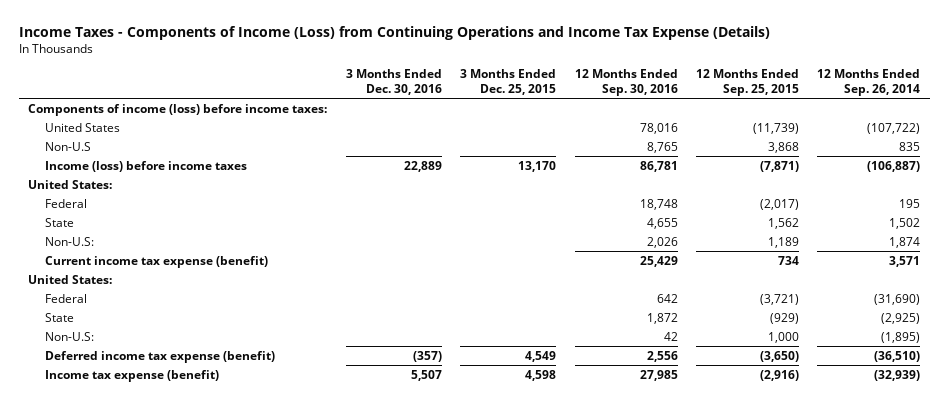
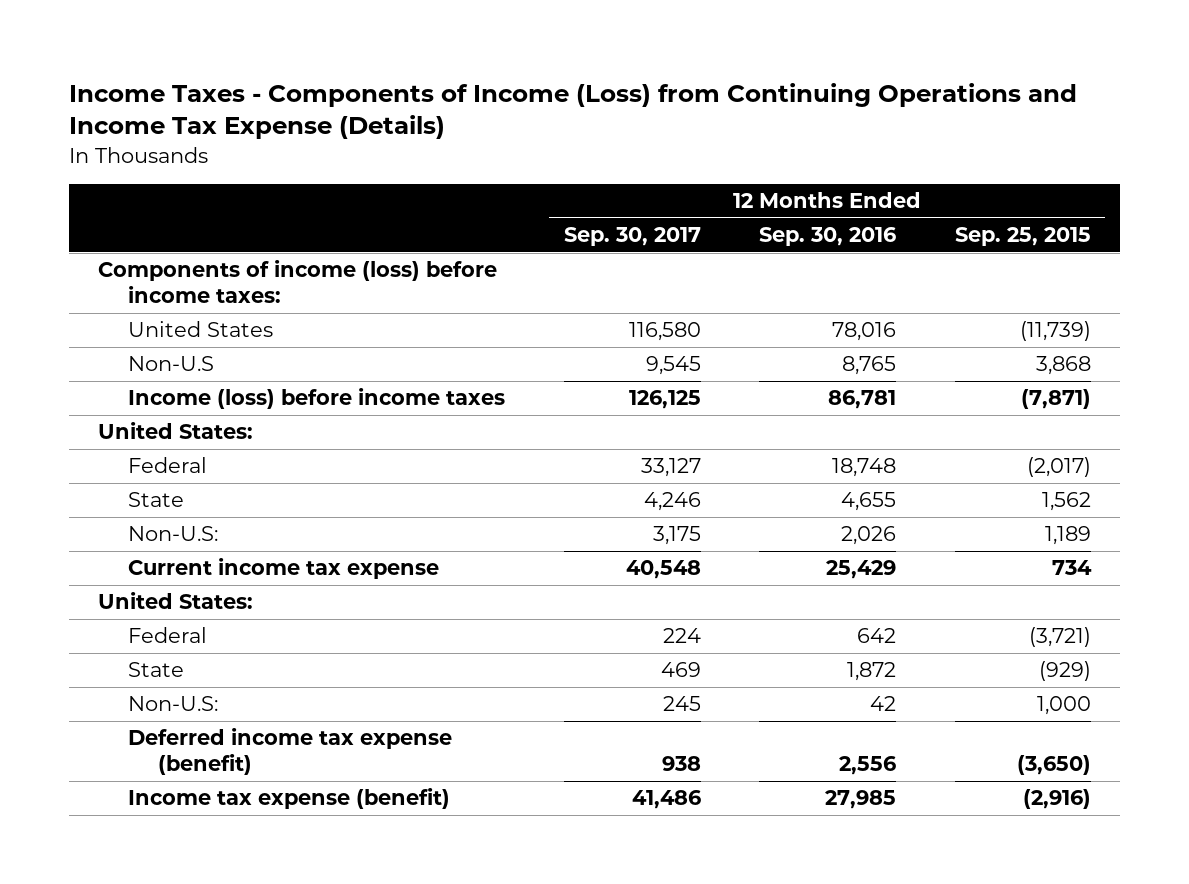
[345,69,442,95] 3 Months Ended Dec. 30, 2016 -> none
[460,69,557,95] 3 Months Ended Dec. 25, 2015 -> none
[817,69,921,96] 12 Months Ended Sep. 26, 2014 -> none
none -> [563,227,701,247] Sep. 30, 2017
[45,255,269,268] Current income tax expense (benefit) -> [128,558,440,580] Current income tax expense

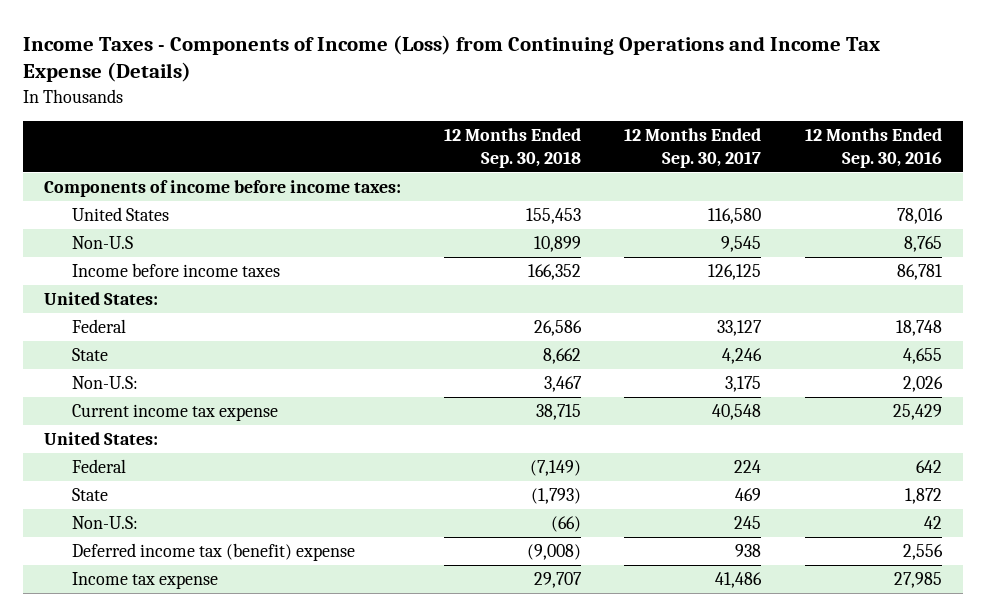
[954,227,1091,247] Sep. 25, 2015 -> none
none -> [444,127,582,168] 12 Months Ended Sep. 30, 2018
[97,260,497,304] Components of income (loss) before income taxes: -> [44,180,402,198] Components of income before income taxes:
[128,388,506,410] Income (loss) before income taxes -> [72,263,281,278] Income before income taxes
[128,728,453,776] Deferred income tax expense (benefit) -> [72,543,356,562] Deferred income tax (benefit) expense
[128,788,451,810] Income tax expense (benefit) -> [72,572,219,590] Income tax expense

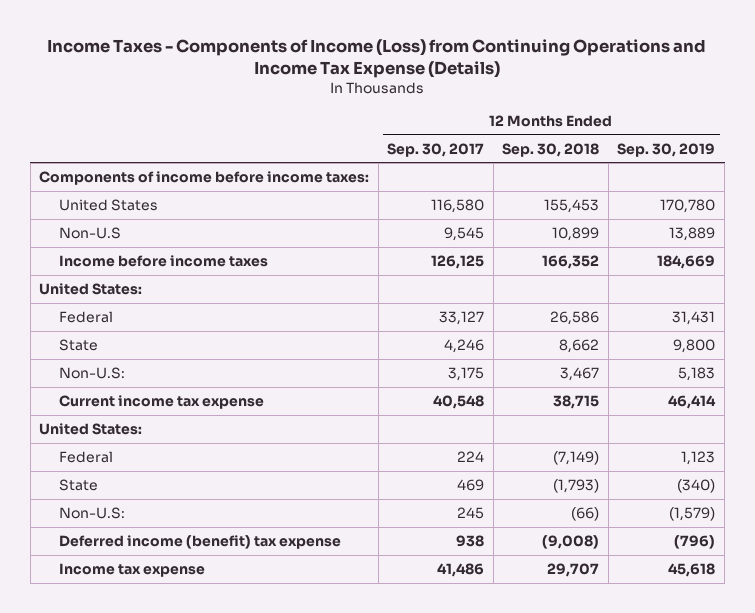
[804,127,942,168] 12 Months Ended Sep. 30, 2016 -> none
none -> [617,142,716,157] Sep. 30, 2019
[72,543,356,562] Deferred income tax (benefit) expense -> [59,534,342,549] Deferred income (benefit) tax expense

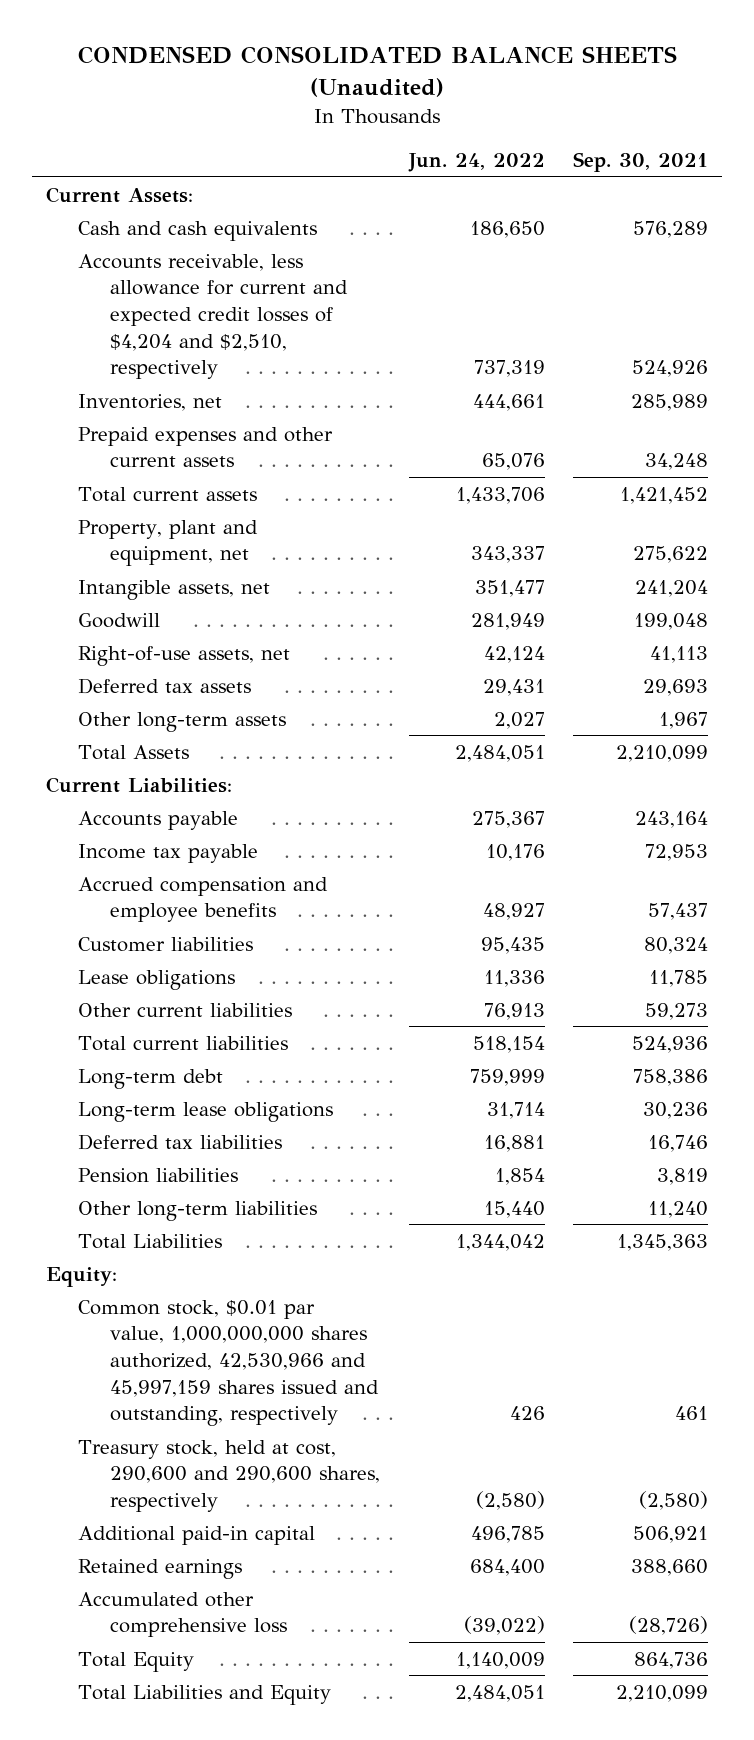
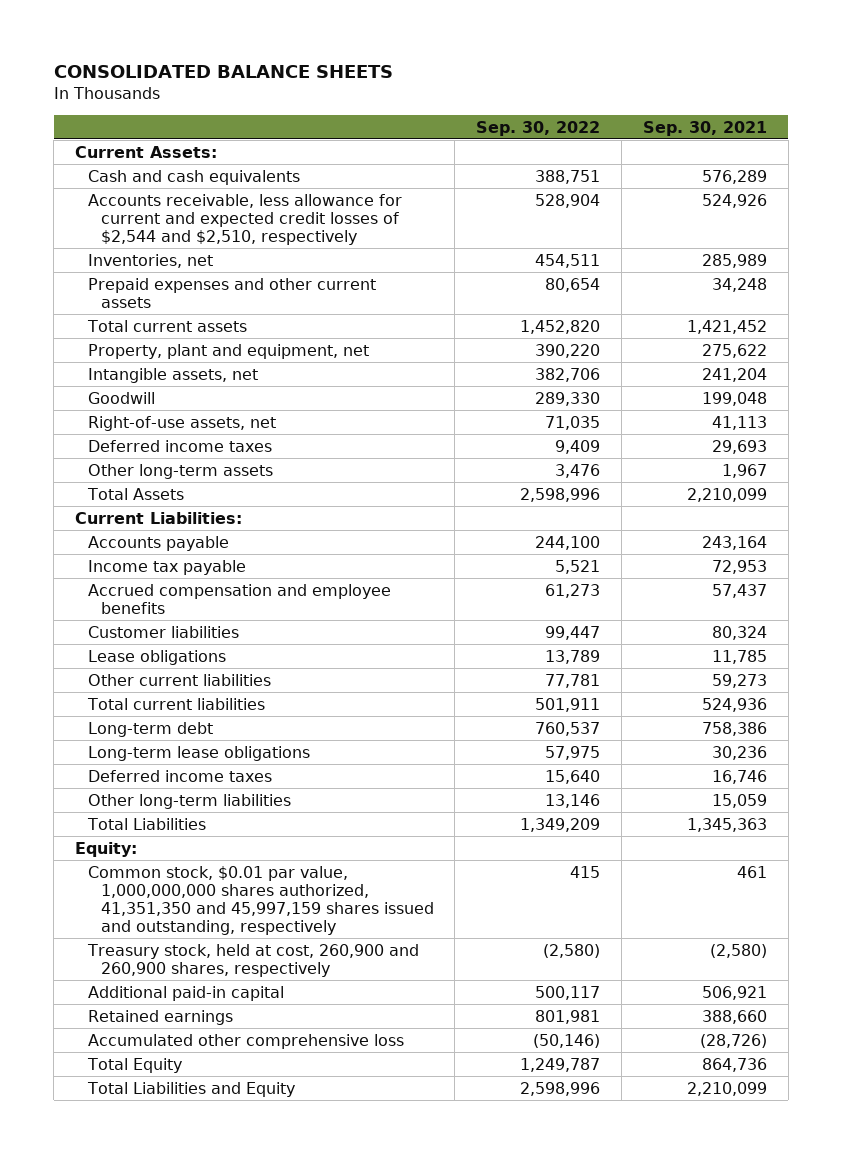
[77,46,677,98] CONDENSED CONSOLIDATED BALANCE SHEETS (Unaudited) -> [53,65,393,79] CONSOLIDATED BALANCE SHEETS
[407,153,545,173] Jun. 24, 2022 -> none
none -> [476,120,601,136] Sep. 30, 2022
[78,253,349,380] Accounts receivable, less allowance for current and expected credit losses of $4,204 and $2,510, respectively -> [87,193,402,245] Accounts receivable, less allowance for current and expected credit losses of $2,544 and $2,510, respectively
[78,677,252,694] Deferred tax assets -> [87,439,272,452] Deferred income taxes
[78,1167,239,1183] Pension liabilities -> none
[78,1133,283,1150] Deferred tax liabilities -> [87,769,272,782] Deferred income taxes
[647,1200,708,1218] 11,240 -> [711,793,767,808] 15,059
[78,1299,380,1427] Common stock, $0.01 par value, 1,000,000,000 shares authorized, 42,530,966 and 45,997,159 shares issued and outstanding, respectively -> [87,865,434,936] Common stock, $0.01 par value, 1,000,000,000 shares authorized, 41,351,350 and 45,997,159 shares issued and outstanding, respectively
[78,1439,381,1512] Treasury stock, held at cost, 290,600 and 290,600 shares, respectively -> [86,943,419,977] Treasury stock, held at cost, 260,900 and 260,900 shares, respectively

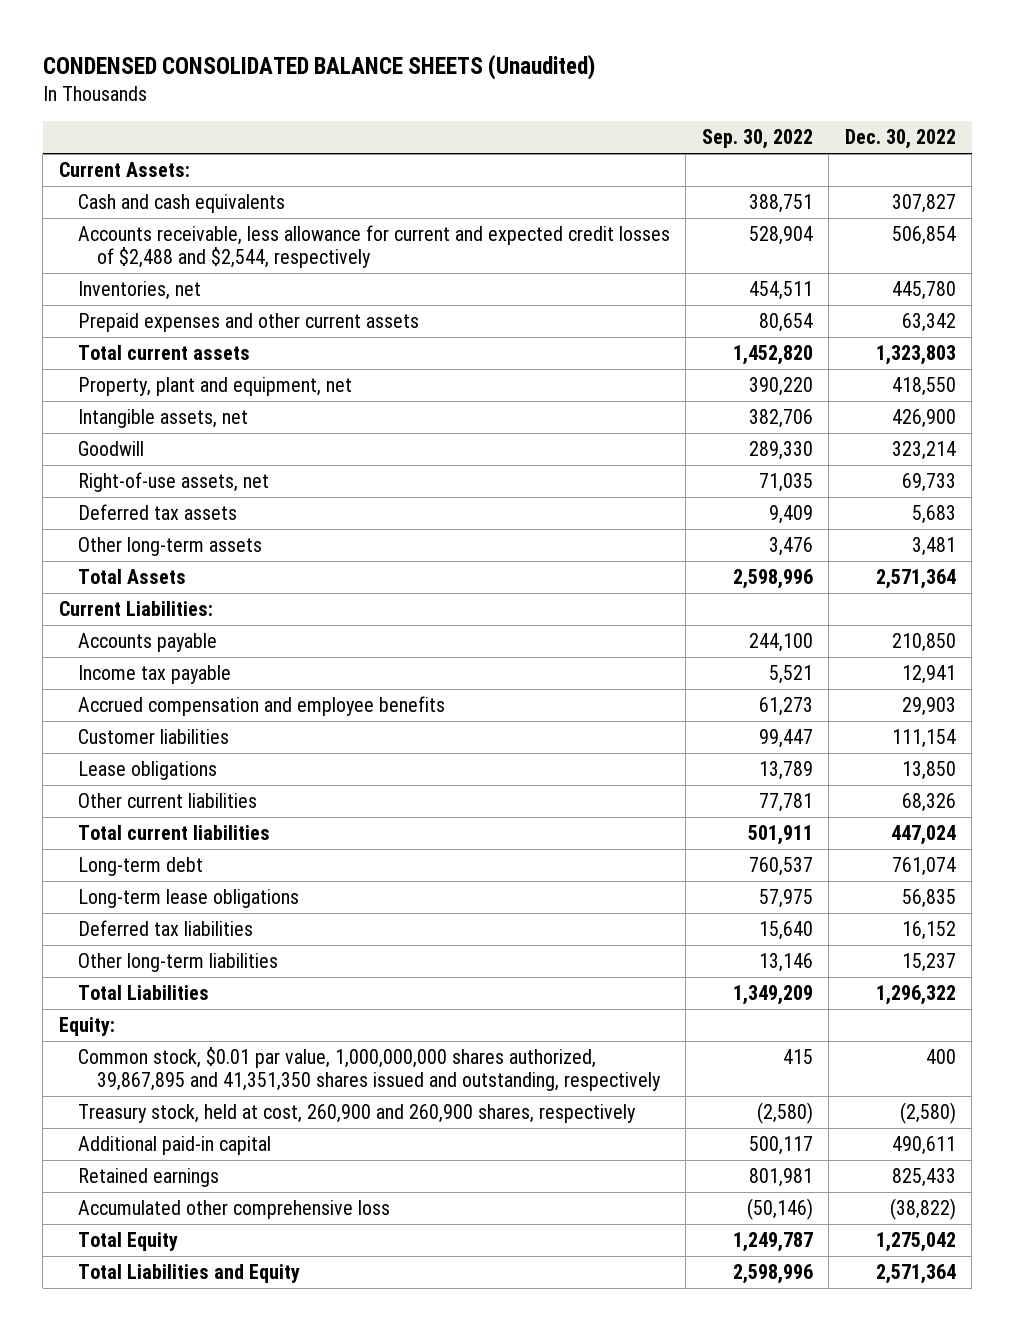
[53,65,393,79] CONSOLIDATED BALANCE SHEETS -> [42,54,595,81] CONDENSED CONSOLIDATED BALANCE SHEETS (Unaudited)
[642,120,767,136] Sep. 30, 2021 -> none
none -> [844,129,956,150] Dec. 30, 2022
[87,193,402,245] Accounts receivable, less allowance for current and expected credit losses of $2,544 and $2,510, respectively -> [77,224,670,269] Accounts receivable, less allowance for current and expected credit losses of $2,488 and $2,544, respectively
[87,439,272,452] Deferred income taxes -> [77,503,237,520] Deferred tax assets
[87,769,272,782] Deferred income taxes -> [77,919,253,936] Deferred tax liabilities
[87,865,434,936] Common stock, $0.01 par value, 1,000,000,000 shares authorized, 41,351,350 and 45,997,159 shares issued and outstanding, respectively -> [77,1046,661,1092] Common stock, $0.01 par value, 1,000,000,000 shares authorized, 39,867,895 and 41,351,350 shares issued and outstanding, respectively

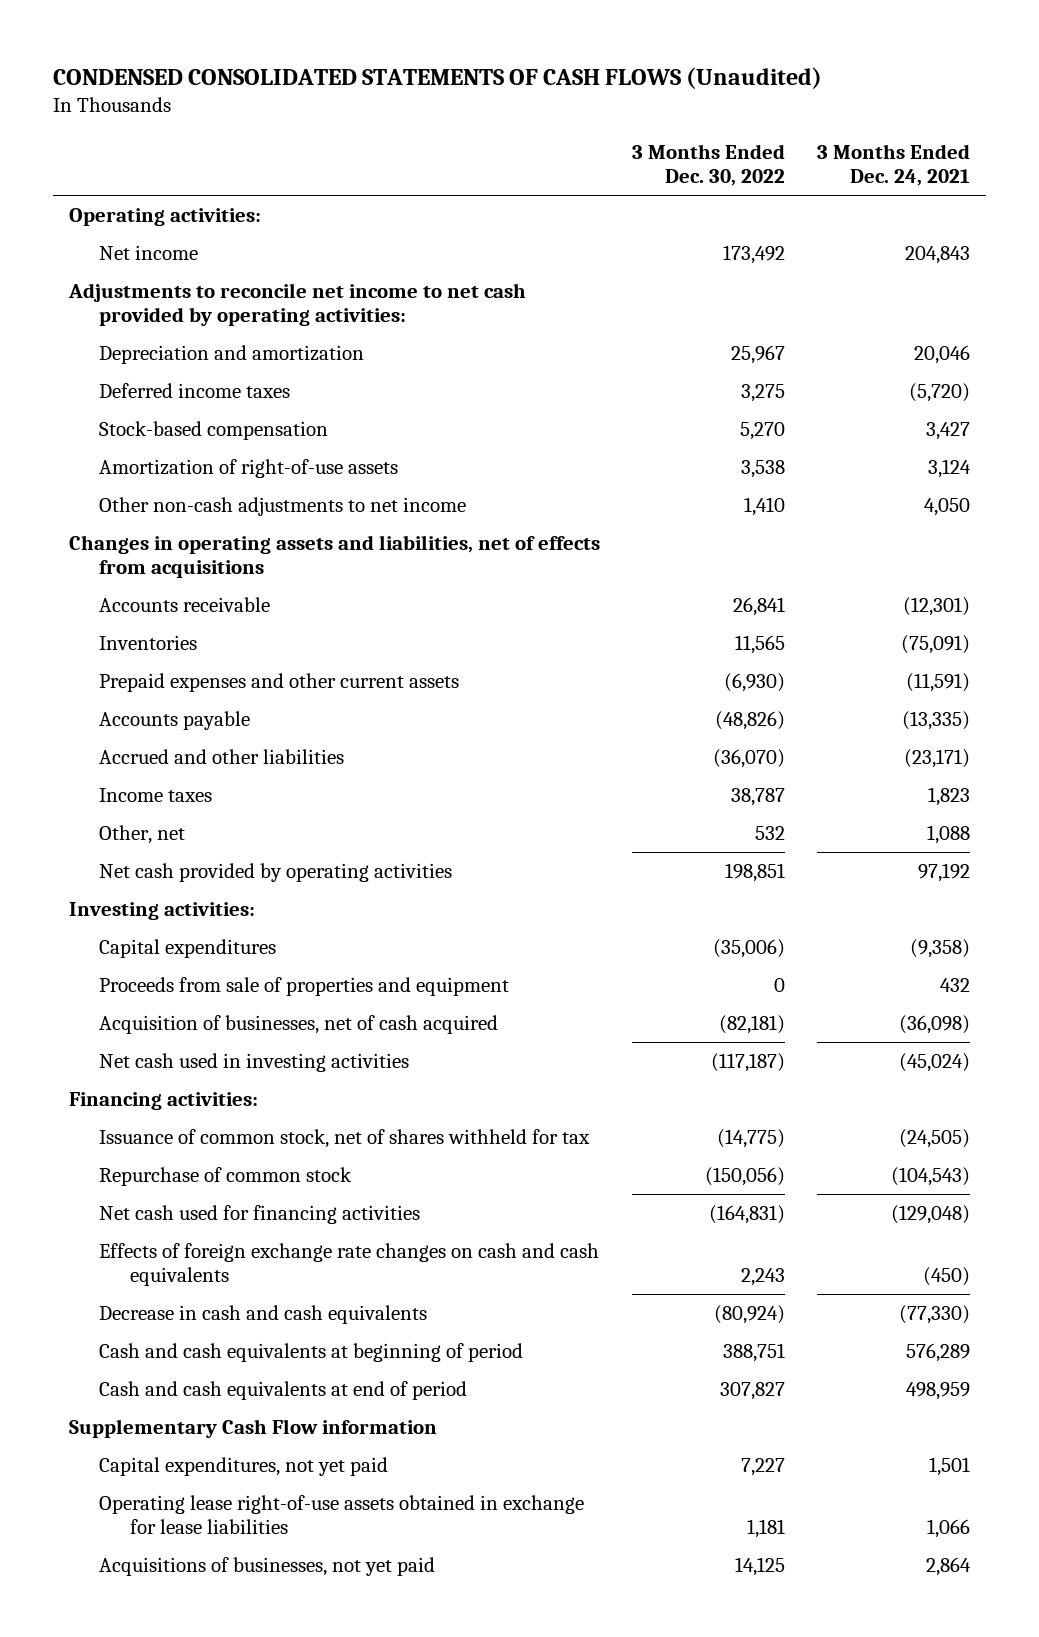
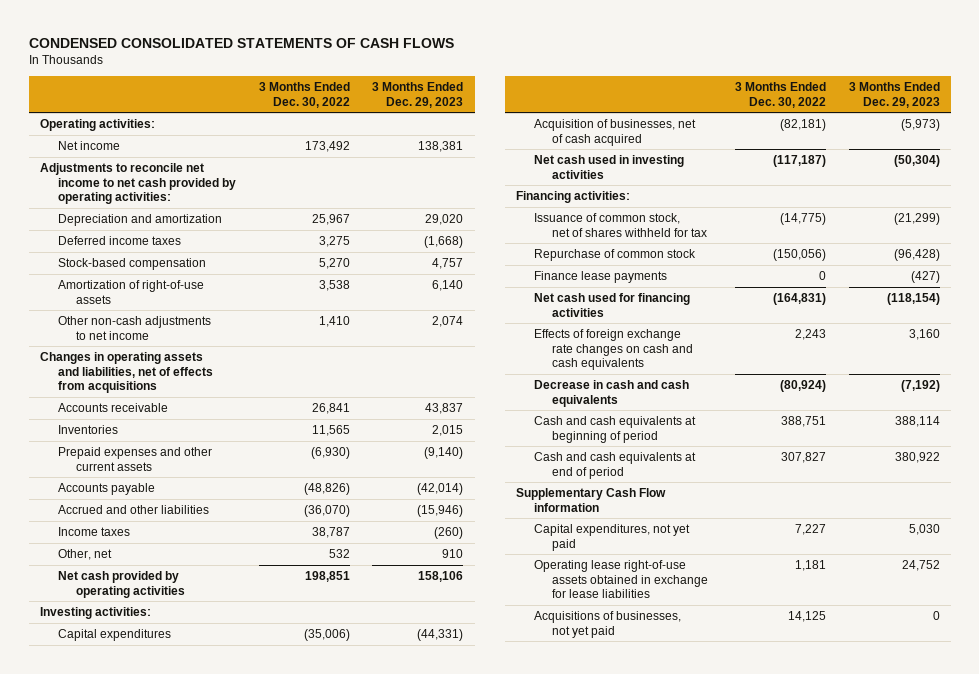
[53,66,823,89] CONDENSED CONSOLIDATED STATEMENTS OF CASH FLOWS (Unaudited) -> [28,37,454,48] CONDENSED CONSOLIDATED STATEMENTS OF CASH FLOWS
[816,143,970,186] 3 Months Ended Dec. 24, 2021 -> none
none -> [372,82,464,108] 3 Months Ended Dec. 29, 2023
[99,977,510,997] Proceeds from sale of properties and equipment -> none
none -> [534,271,668,284] Finance lease payments

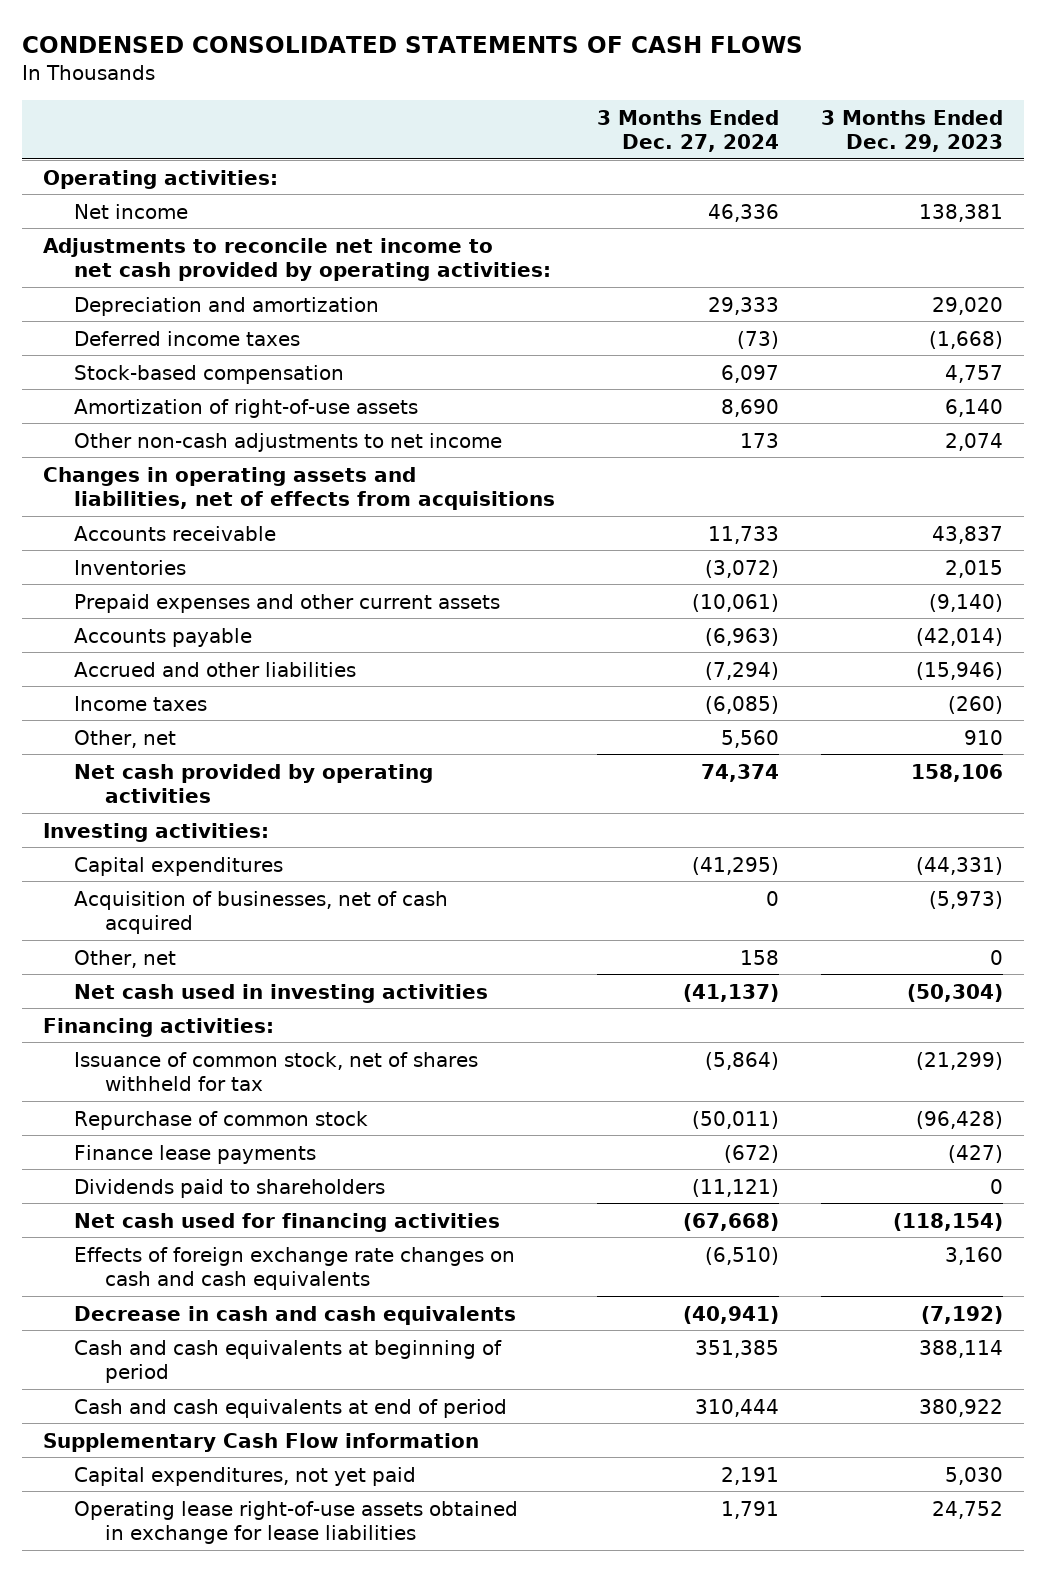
[258,82,350,108] 3 Months Ended Dec. 30, 2022 -> none
none -> [596,109,779,152] 3 Months Ended Dec. 27, 2024
none -> [74,949,177,968] Other, net
none -> [74,1178,386,1198] Dividends paid to shareholders
[534,611,682,638] Acquisitions of businesses, not yet paid -> none

